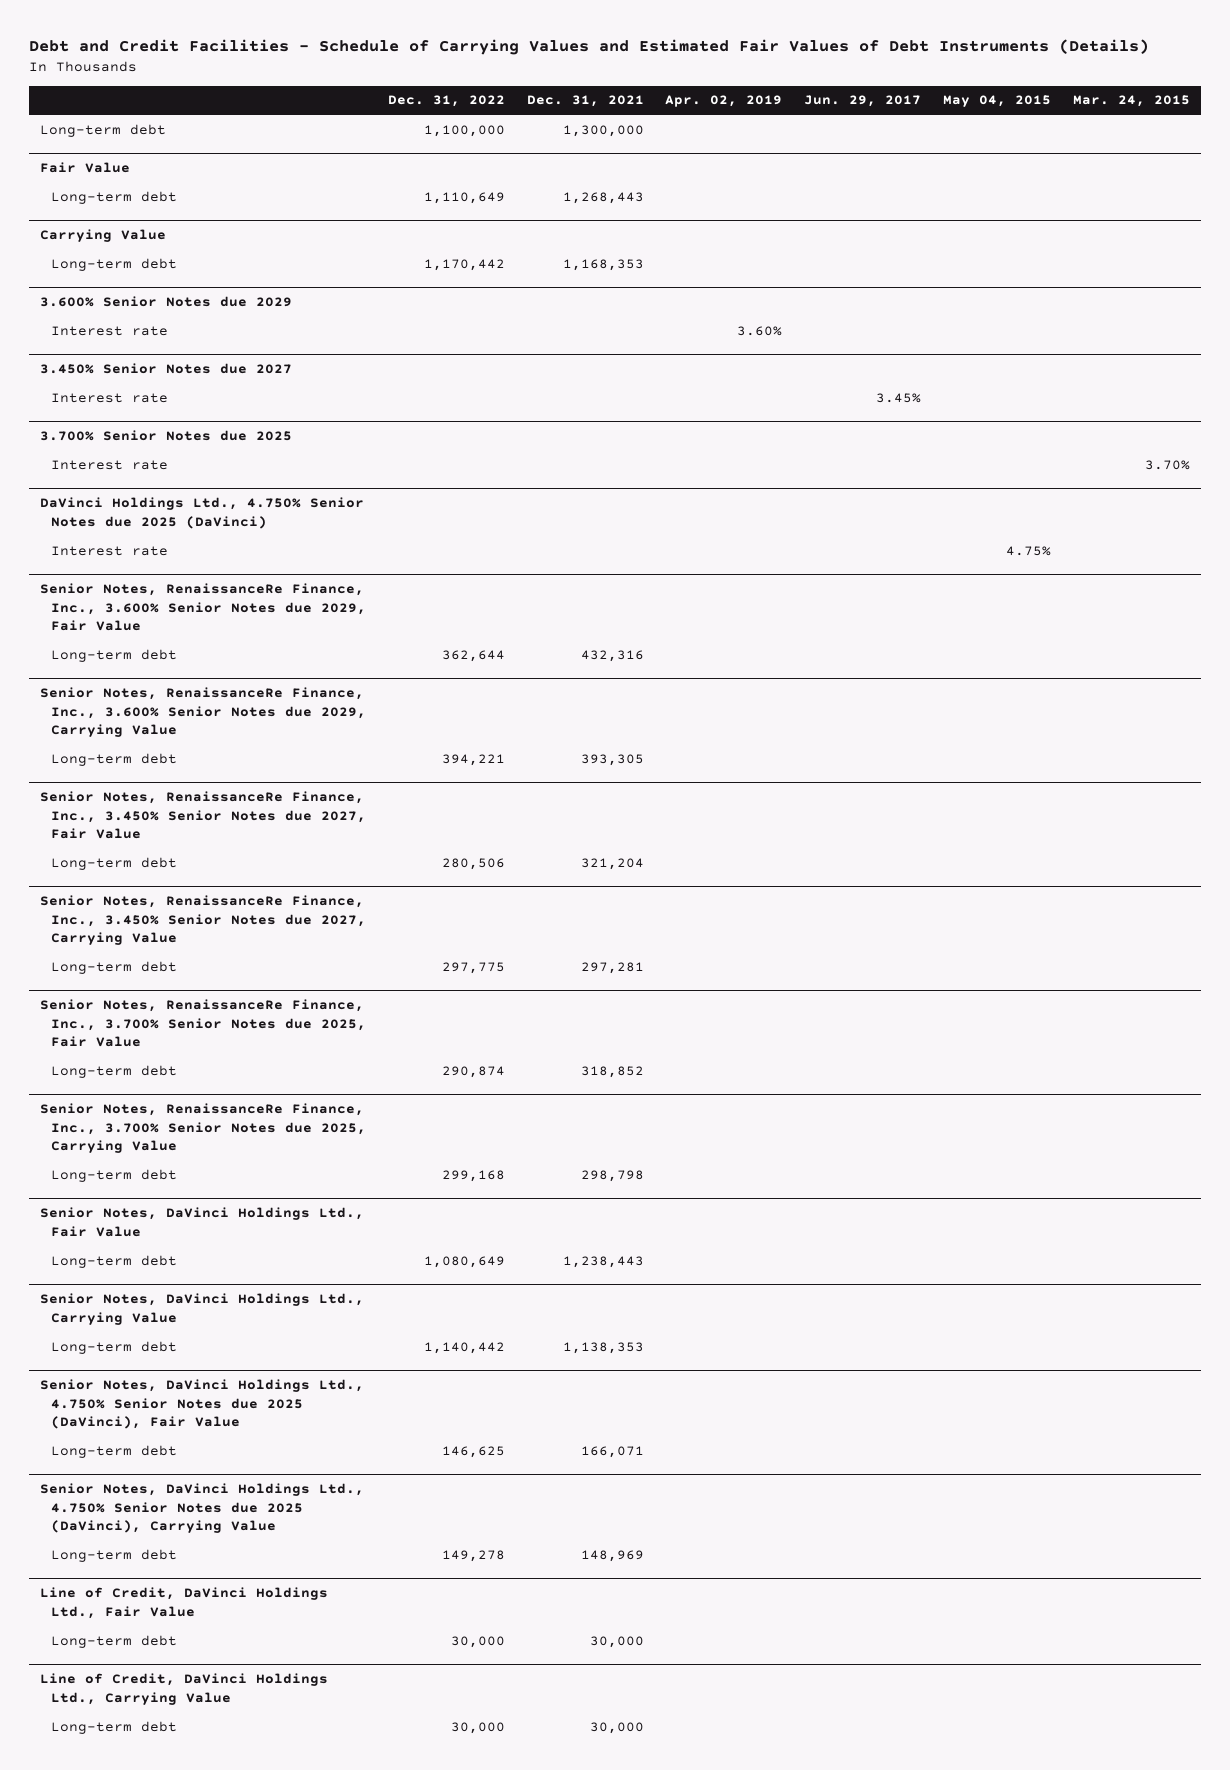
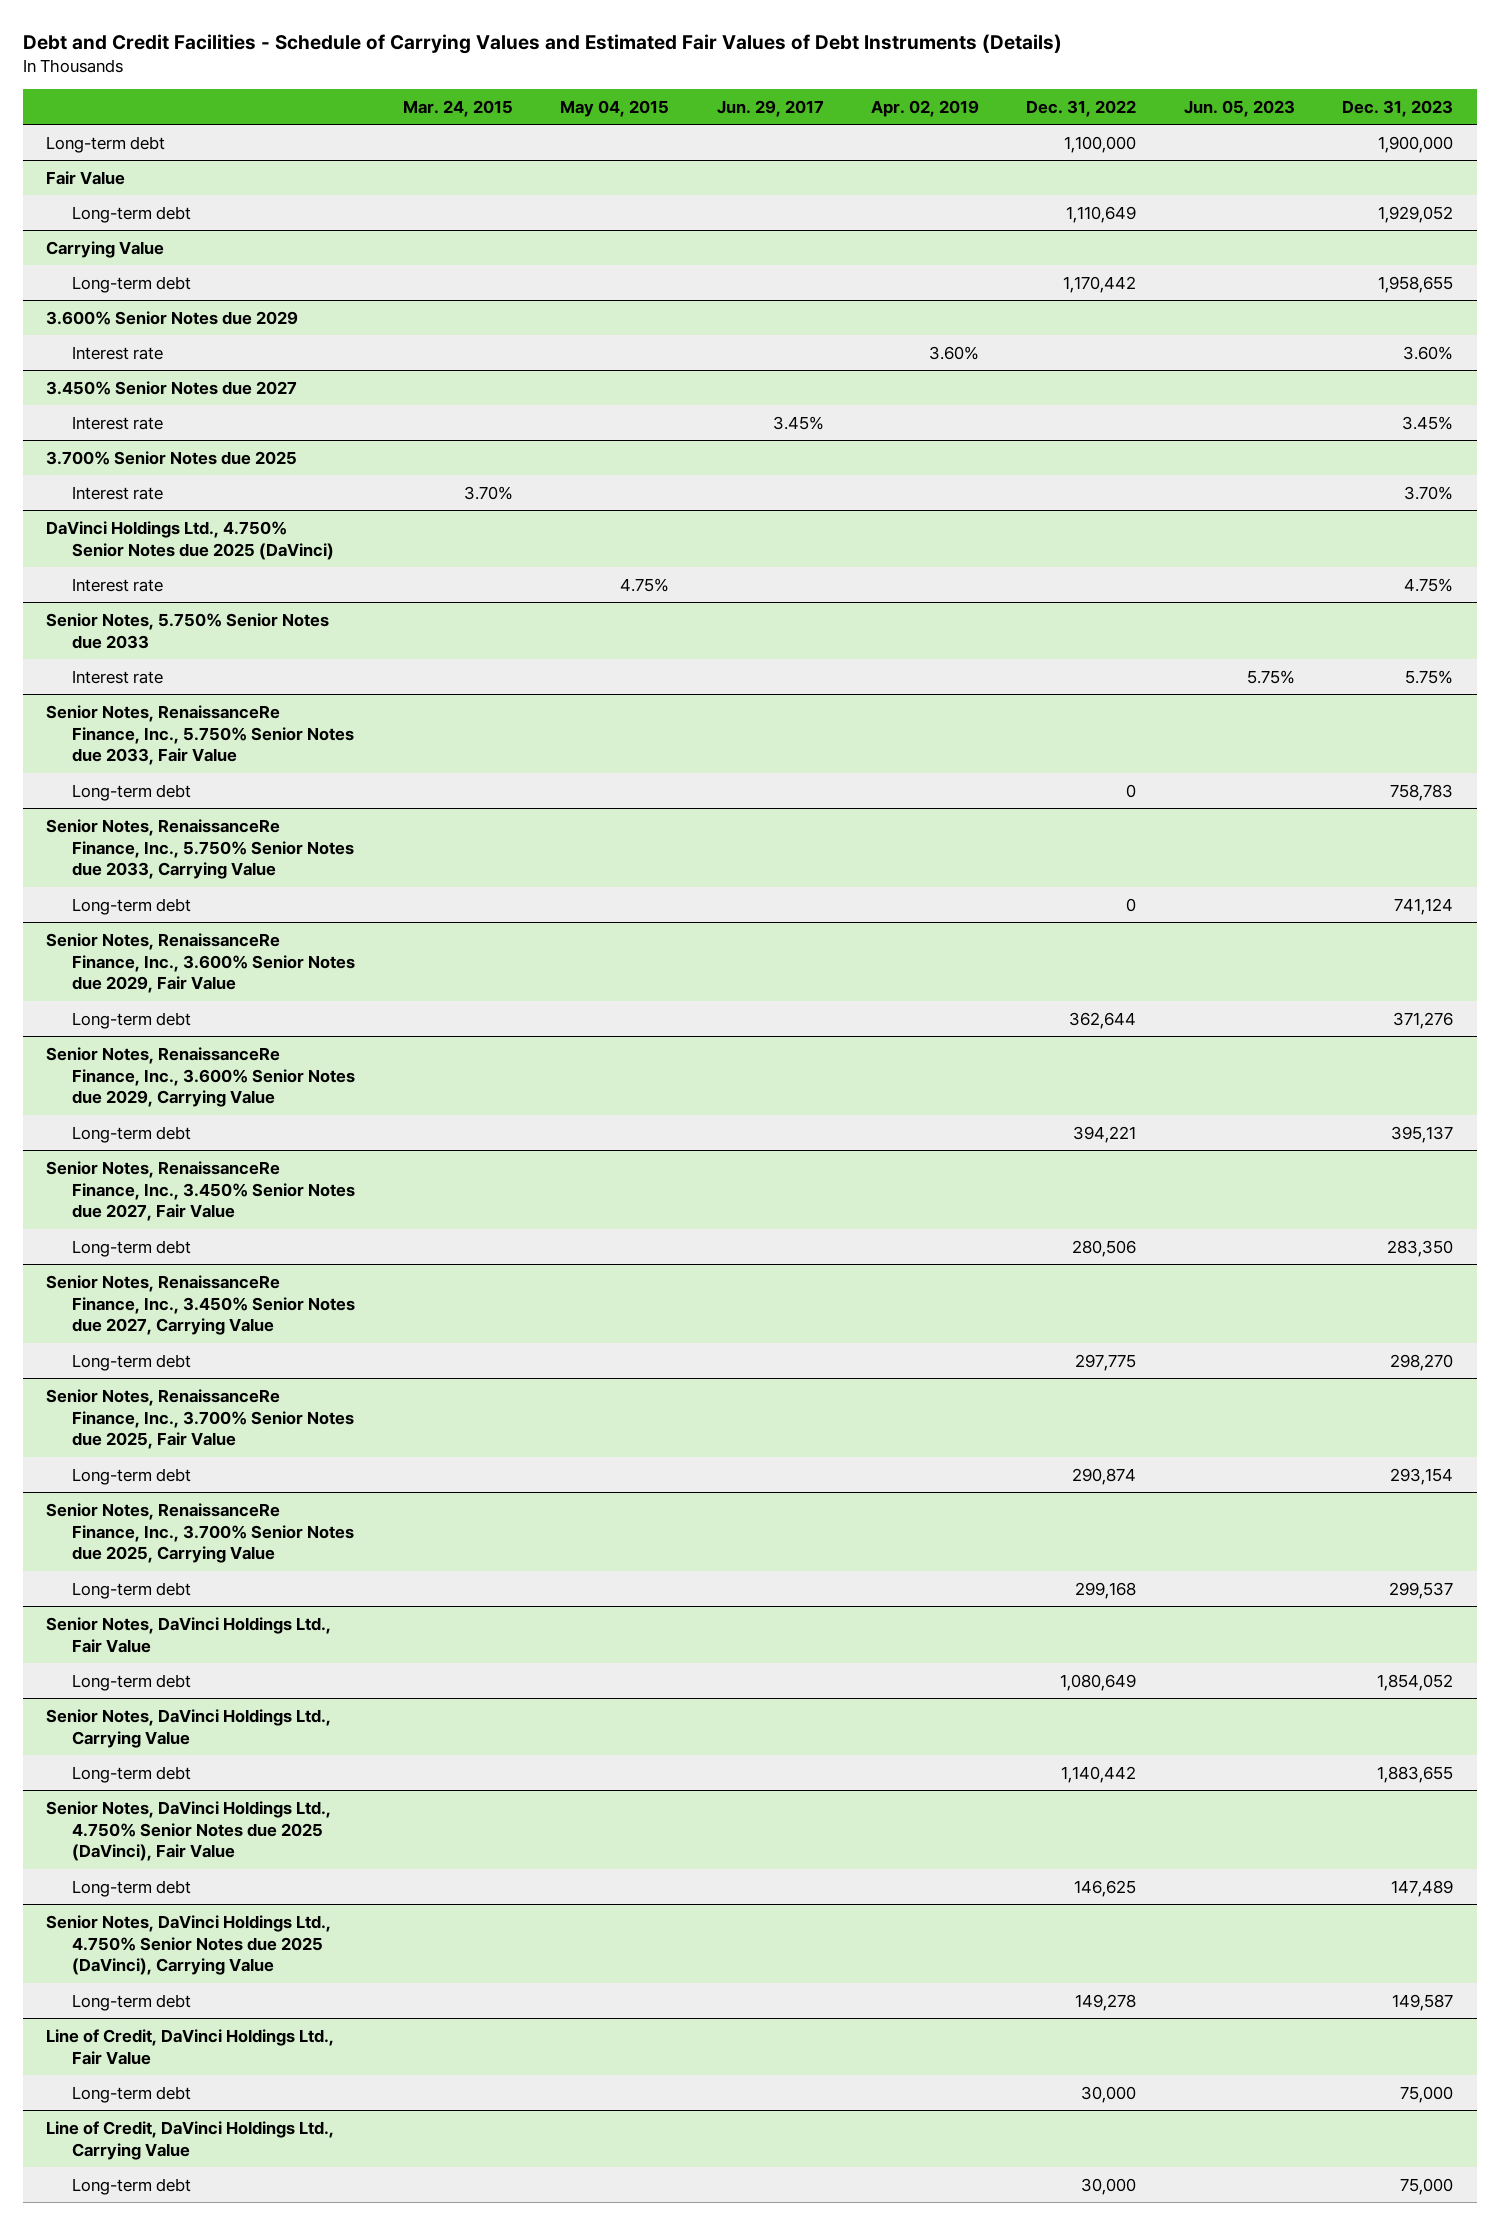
[526,95,644,108] Dec. 31, 2021 -> none
none -> [1183,99,1295,117] Jun. 05, 2023
none -> [1342,99,1454,117] Dec. 31, 2023
none -> [46,612,330,649] Senior Notes, 5.750% Senior Notes due 2033
none -> [72,669,164,684] Interest rate
none -> [46,704,355,766] Senior Notes, RenaissanceRe Finance, Inc., 5.750% Senior Notes due 2033, Fair Value
none -> [72,783,192,801] Long-term debt
none -> [46,818,355,880] Senior Notes, RenaissanceRe Finance, Inc., 5.750% Senior Notes due 2033, Carrying Value
none -> [72,897,192,915] Long-term debt

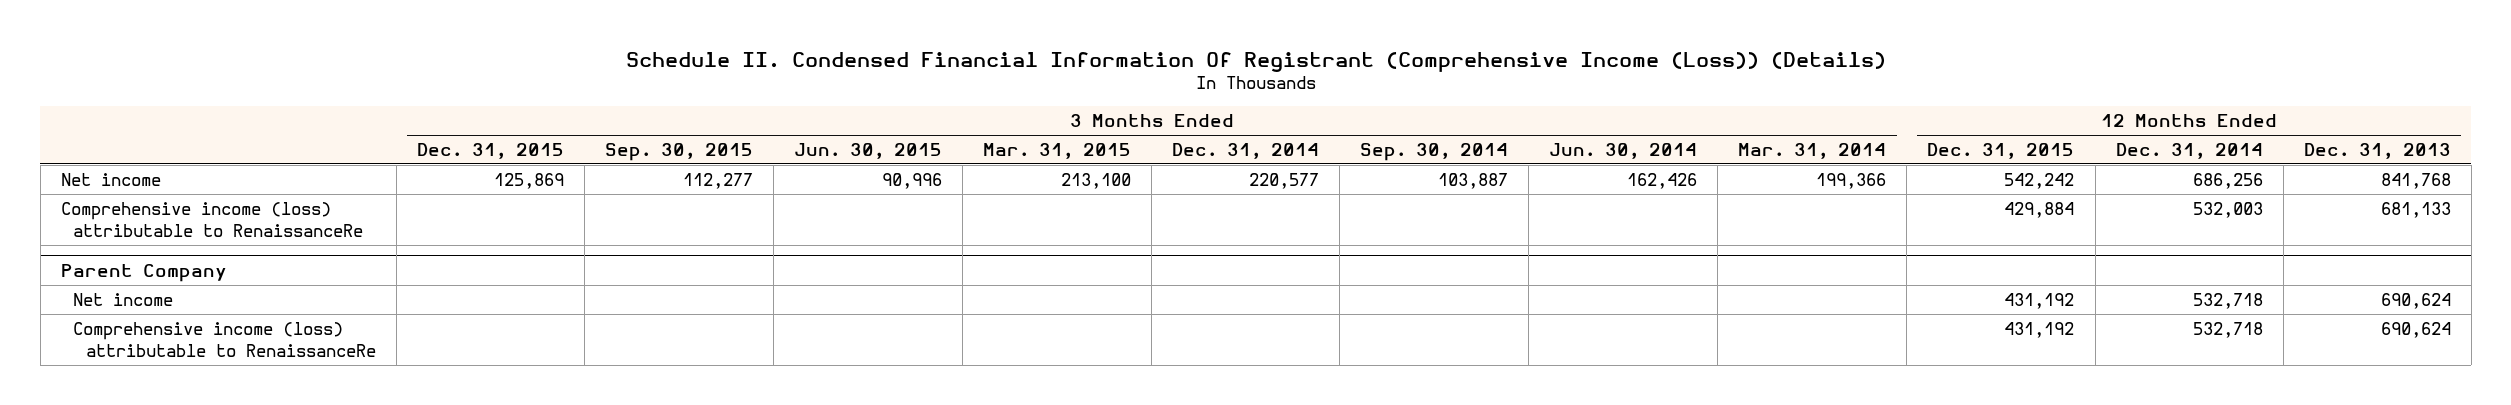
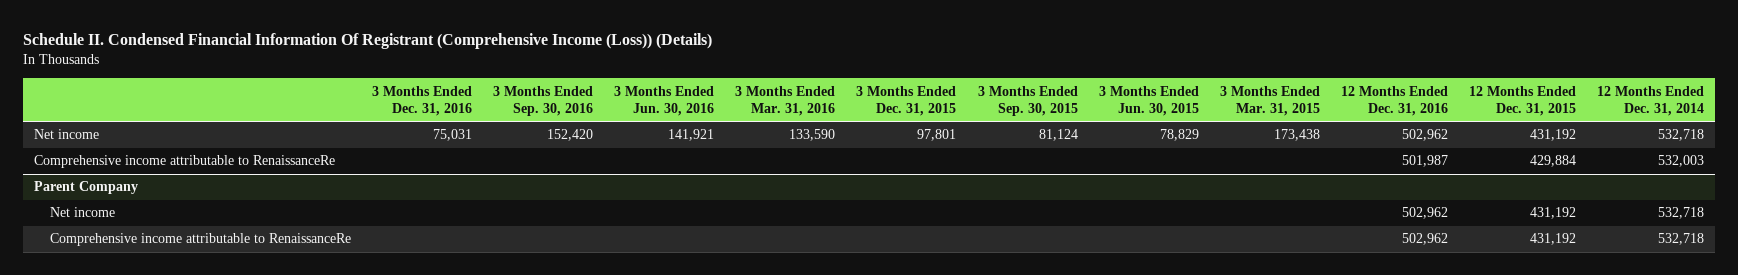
[1172,143,1320,160] Dec. 31, 2014 -> none
[1360,143,1509,162] Sep. 30, 2014 -> none
[1549,143,1698,160] Jun. 30, 2014 -> none
[1738,143,1887,160] Mar. 31, 2014 -> none
[2303,143,2451,160] Dec. 31, 2013 -> none
none -> [371,85,472,116] 3 Months Ended Dec. 31, 2016
none -> [492,85,593,116] 3 Months Ended Sep. 30, 2016
none -> [614,85,715,116] 3 Months Ended Jun. 30, 2016
none -> [735,85,836,116] 3 Months Ended Mar. 31, 2016
none -> [1341,85,1449,116] 12 Months Ended Dec. 31, 2016
[494,172,565,189] 125,869 -> [917,129,957,142] 97,801
[683,172,754,189] 112,277 -> [1038,129,1078,142] 81,124
[882,172,943,189] 90,996 -> [1159,129,1199,142] 78,829
[1061,172,1132,189] 213,100 -> [1273,129,1320,142] 173,438
[2004,172,2075,189] 542,242 -> [1530,129,1577,142] 431,192
[2192,172,2263,189] 686,256 -> [1658,129,1705,142] 532,718
[60,201,364,237] Comprehensive income (loss) attributable to RenaissanceRe -> [33,155,335,169] Comprehensive income attributable to RenaissanceRe
[73,321,377,357] Comprehensive income (loss) attributable to RenaissanceRe -> [49,233,351,247] Comprehensive income attributable to RenaissanceRe

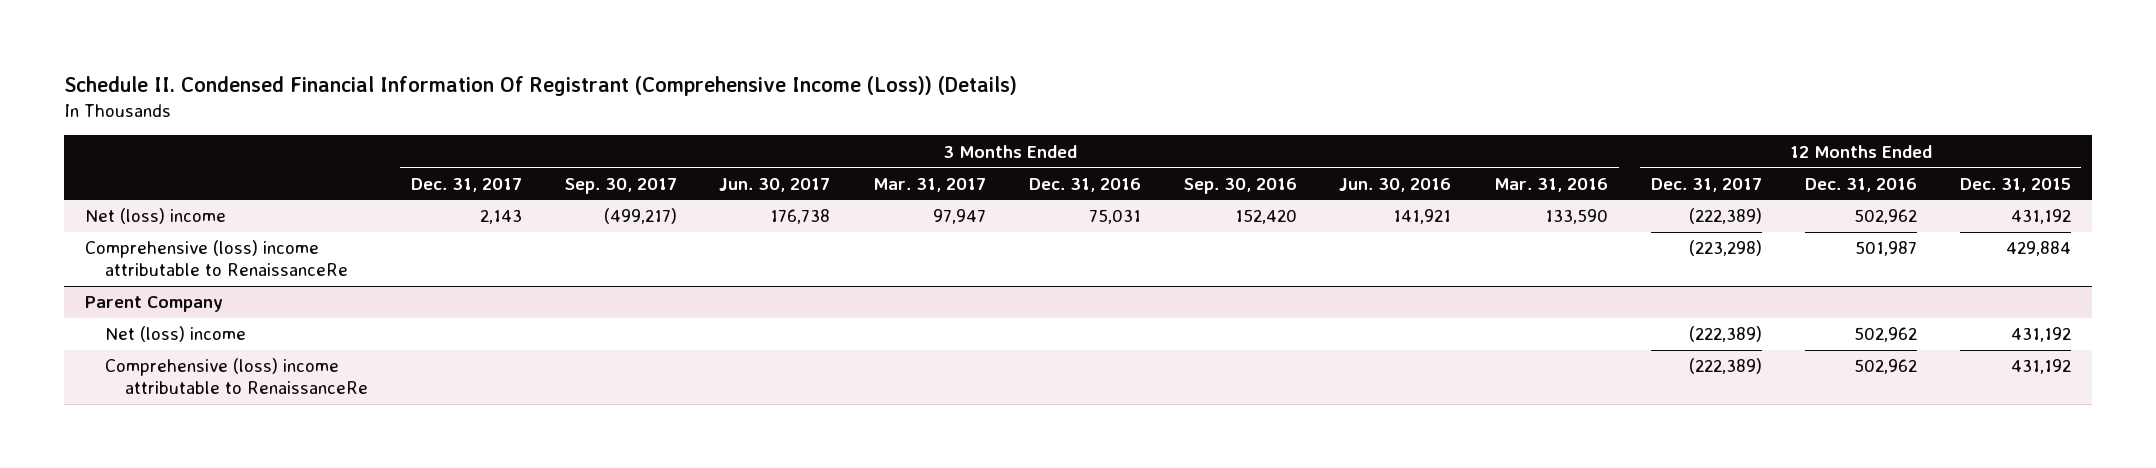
[856,85,957,116] 3 Months Ended Dec. 31, 2015 -> none
[977,85,1078,116] 3 Months Ended Sep. 30, 2015 -> none
[1098,85,1199,116] 3 Months Ended Jun. 30, 2015 -> none
[1219,85,1320,116] 3 Months Ended Mar. 31, 2015 -> none
[1597,85,1705,116] 12 Months Ended Dec. 31, 2014 -> none
none -> [410,177,522,192] Dec. 31, 2017
none -> [564,177,677,194] Sep. 30, 2017
none -> [719,177,831,192] Jun. 30, 2017
none -> [873,177,987,192] Mar. 31, 2017
none -> [1651,177,1763,192] Dec. 31, 2017
[33,129,99,140] Net income -> [85,208,227,225] Net (loss) income
[33,155,335,169] Comprehensive income attributable to RenaissanceRe -> [85,240,349,277] Comprehensive (loss) income attributable to RenaissanceRe
[49,207,115,218] Net income -> [105,326,247,343] Net (loss) income
[49,233,351,247] Comprehensive income attributable to RenaissanceRe -> [105,358,369,395] Comprehensive (loss) income attributable to RenaissanceRe

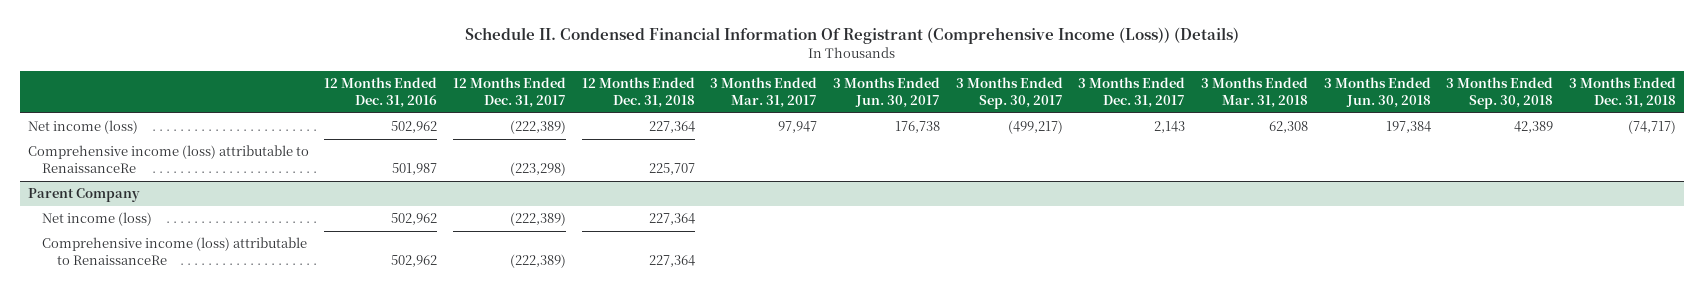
[1028,177,1141,192] Dec. 31, 2016 -> none
[1183,177,1297,194] Sep. 30, 2016 -> none
[1339,177,1452,192] Jun. 30, 2016 -> none
[1494,177,1609,192] Mar. 31, 2016 -> none
[1959,177,2071,192] Dec. 31, 2015 -> none
none -> [581,77,695,108] 12 Months Ended Dec. 31, 2018
none -> [1200,77,1308,108] 3 Months Ended Mar. 31, 2018
none -> [1323,77,1431,108] 3 Months Ended Jun. 30, 2018
none -> [1446,77,1554,109] 3 Months Ended Sep. 30, 2018
none -> [1568,77,1676,108] 3 Months Ended Dec. 31, 2018
[85,208,227,225] Net (loss) income -> [27,120,138,135] Net income (loss)
[85,240,349,277] Comprehensive (loss) income attributable to RenaissanceRe -> [27,145,309,174] Comprehensive income (loss) attributable to RenaissanceRe
[105,326,247,343] Net (loss) income -> [42,212,153,227] Net income (loss)
[105,358,369,395] Comprehensive (loss) income attributable to RenaissanceRe -> [42,237,308,266] Comprehensive income (loss) attributable to RenaissanceRe

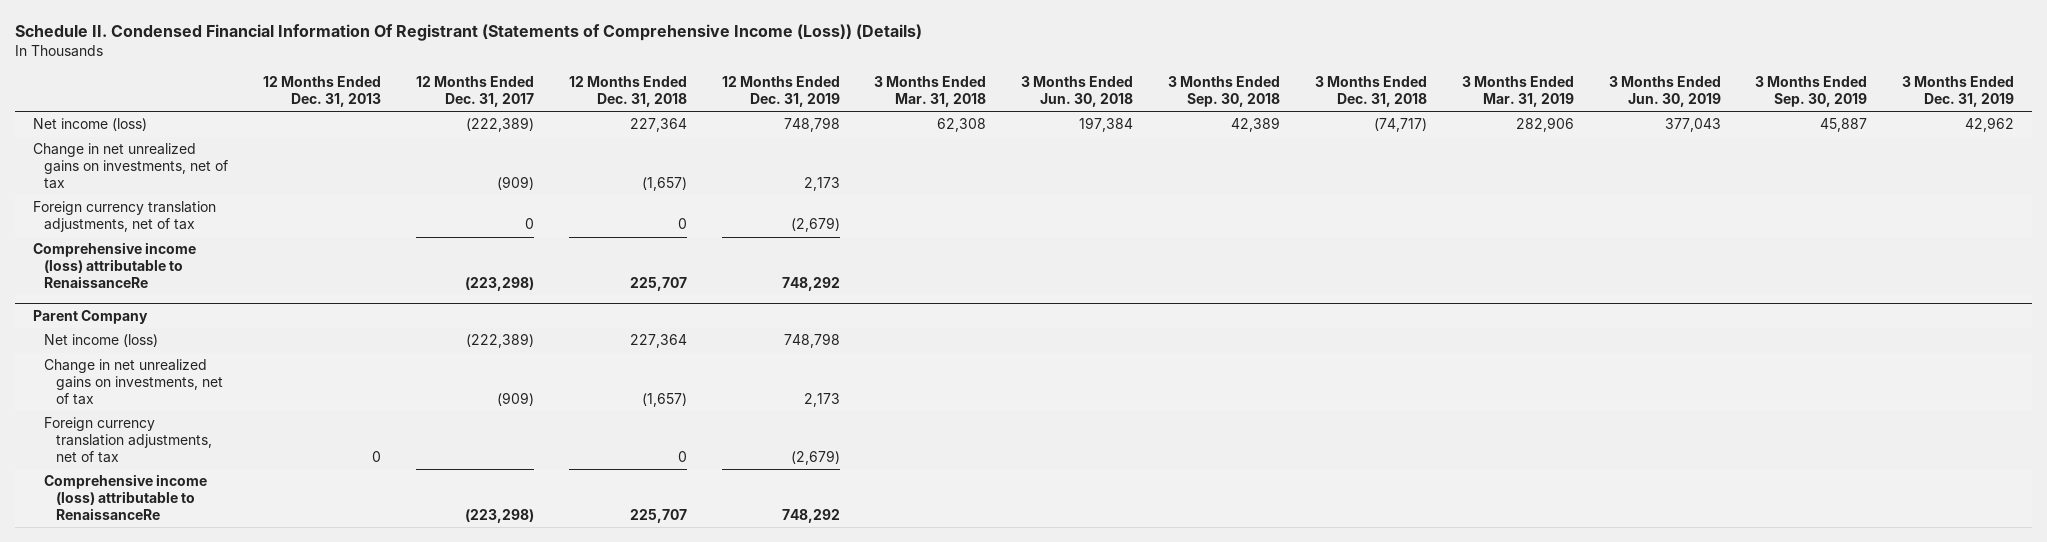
[464,27,1239,45] Schedule II. Condensed Financial Information Of Registrant (Comprehensive Income (Loss)) (Details) -> [15,23,923,41] Schedule II. Condensed Financial Information Of Registrant (Statements of Comprehensive Income (Loss)) (Details)
[324,77,438,108] 12 Months Ended Dec. 31, 2016 -> none
[710,77,818,108] 3 Months Ended Mar. 31, 2017 -> none
[833,77,941,108] 3 Months Ended Jun. 30, 2017 -> none
[955,77,1063,109] 3 Months Ended Sep. 30, 2017 -> none
[1078,77,1186,108] 3 Months Ended Dec. 31, 2017 -> none
none -> [263,76,382,107] 12 Months Ended Dec. 31, 2013
none -> [721,76,840,107] 12 Months Ended Dec. 31, 2019
none -> [1461,76,1574,107] 3 Months Ended Mar. 31, 2019
none -> [1608,76,1721,107] 3 Months Ended Jun. 30, 2019
none -> [1755,76,1868,107] 3 Months Ended Sep. 30, 2019
none -> [1902,76,2015,107] 3 Months Ended Dec. 31, 2019
none -> [32,143,229,190] Change in net unrealized gains on investments, net of tax
none -> [32,201,216,233] Foreign currency translation adjustments, net of tax
none -> [44,359,224,406] Change in net unrealized gains on investments, net of tax
none -> [44,417,213,464] Foreign currency translation adjustments, net of tax
[510,254,567,269] (222,389) -> [465,509,535,524] (223,298)
[648,255,695,268] 227,364 -> [629,509,687,524] 225,707

